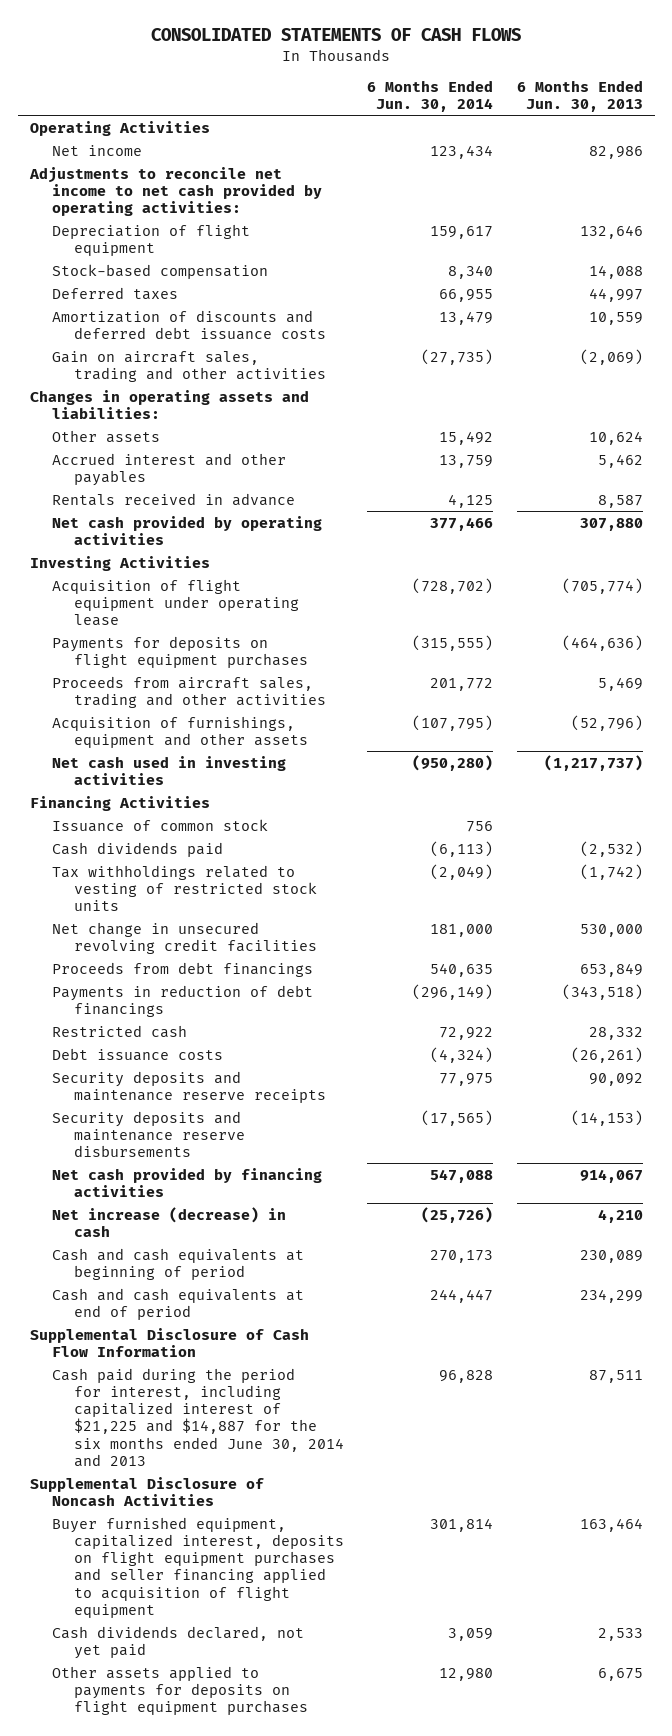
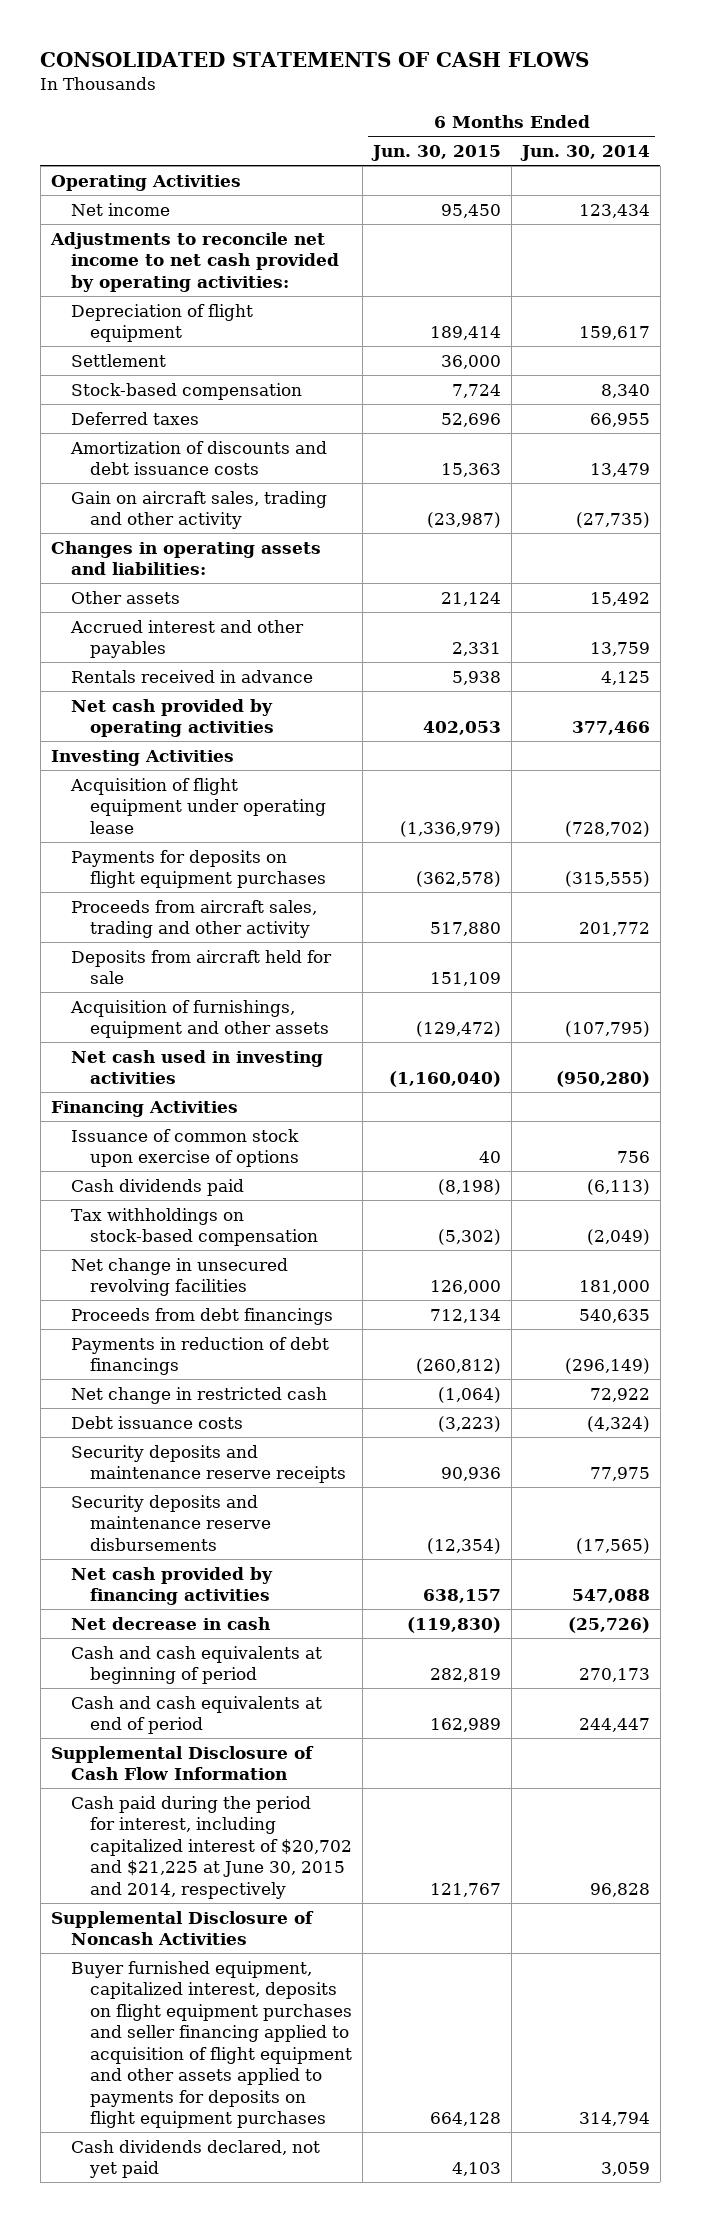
[516,79,643,113] 6 Months Ended Jun. 30, 2013 -> none
none -> [371,144,502,161] Jun. 30, 2015
none -> [70,353,166,367] Settlement
[51,309,326,340] Amortization of discounts and deferred debt issuance costs -> [69,440,327,476] Amortization of discounts and debt issuance costs
[51,350,326,382] Gain on aircraft sales, trading and other activities -> [70,490,327,530] Gain on aircraft sales, trading and other activity
[51,675,326,708] Proceeds from aircraft sales, trading and other activities -> [70,899,317,939] Proceeds from aircraft sales, trading and other activity
none -> [70,949,332,985] Deposits from aircraft held for sale
[51,818,268,832] Issuance of common stock -> [70,1128,300,1168] Issuance of common stock upon exercise of options
[51,864,317,912] Tax withholdings related to vesting of restricted stock units -> [70,1207,319,1247] Tax withholdings on stock-based compensation
[51,921,317,954] Net change in unsecured revolving credit facilities -> [70,1257,288,1297] Net change in unsecured revolving facilities
[51,1024,187,1038] Restricted cash -> [70,1386,327,1404] Net change in restricted cash
[51,1206,286,1237] Net increase (decrease) in cash -> [70,1616,270,1630] Net decrease in cash
[51,1367,344,1468] Cash paid during the period for interest, including capitalized interest of $21,225 and $14,887 for the six months ended June 30, 2014 and 2013 -> [70,1795,353,1899] Cash paid during the period for interest, including capitalized interest of $20,702 and $21,225 at June 30, 2015 and 2014, respectively
[51,1516,344,1619] Buyer furnished equipment, capitalized interest, deposits on flight equipment purchases and seller financing applied to acquisition of flight equipment -> [70,1960,353,2129] Buyer furnished equipment, capitalized interest, deposits on flight equipment purchases and seller financing applied to acquisition of flight equipment and other assets applied to payments for deposits on flight equipment purchases
[430,1517,494,1532] 301,814 -> [579,2112,651,2127] 314,794
[51,1665,308,1716] Other assets applied to payments for deposits on flight equipment purchases -> none

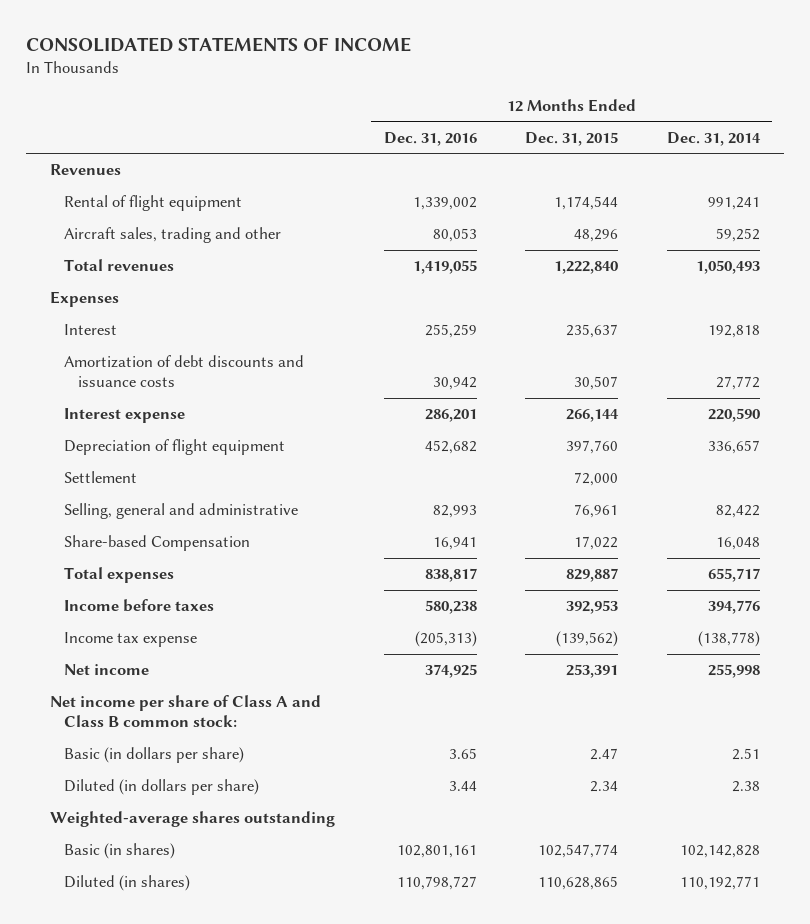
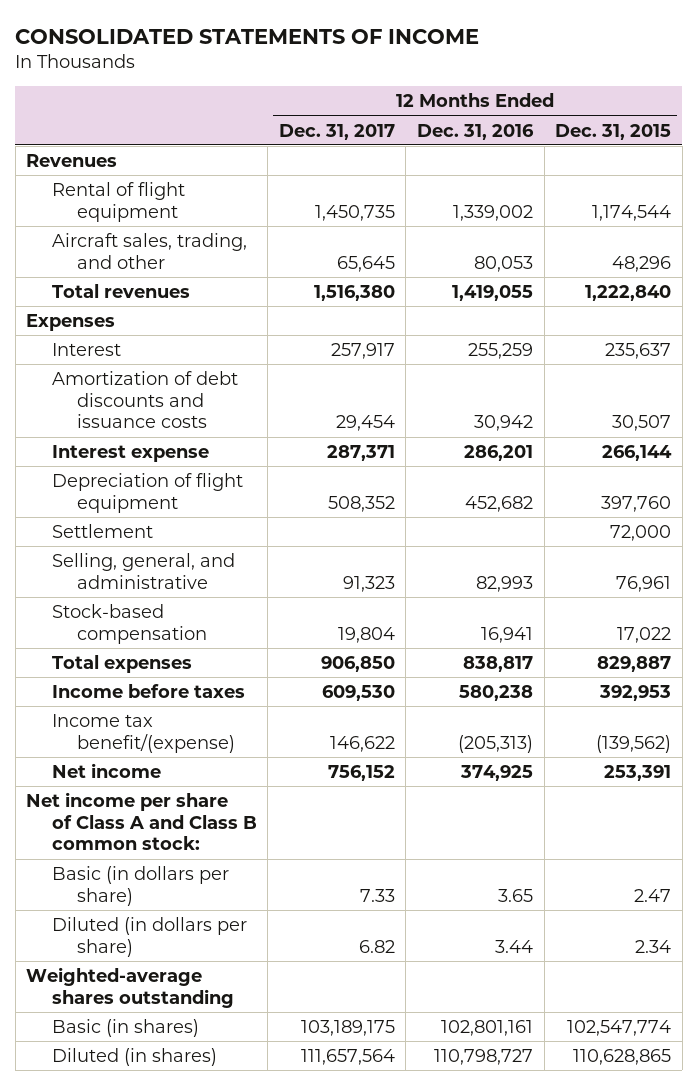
[666,131,761,146] Dec. 31, 2014 -> none
none -> [278,123,395,140] Dec. 31, 2017
[63,227,281,244] Aircraft sales, trading and other -> [51,233,247,269] Aircraft sales, trading, and other
[63,503,298,520] Selling, general and administrative -> [51,553,235,589] Selling, general, and administrative
[63,535,250,552] Share-based Compensation -> [51,604,207,644] Stock-based compensation
[63,632,197,648] Income tax expense -> [51,714,235,753] Income tax benefit/(expense)

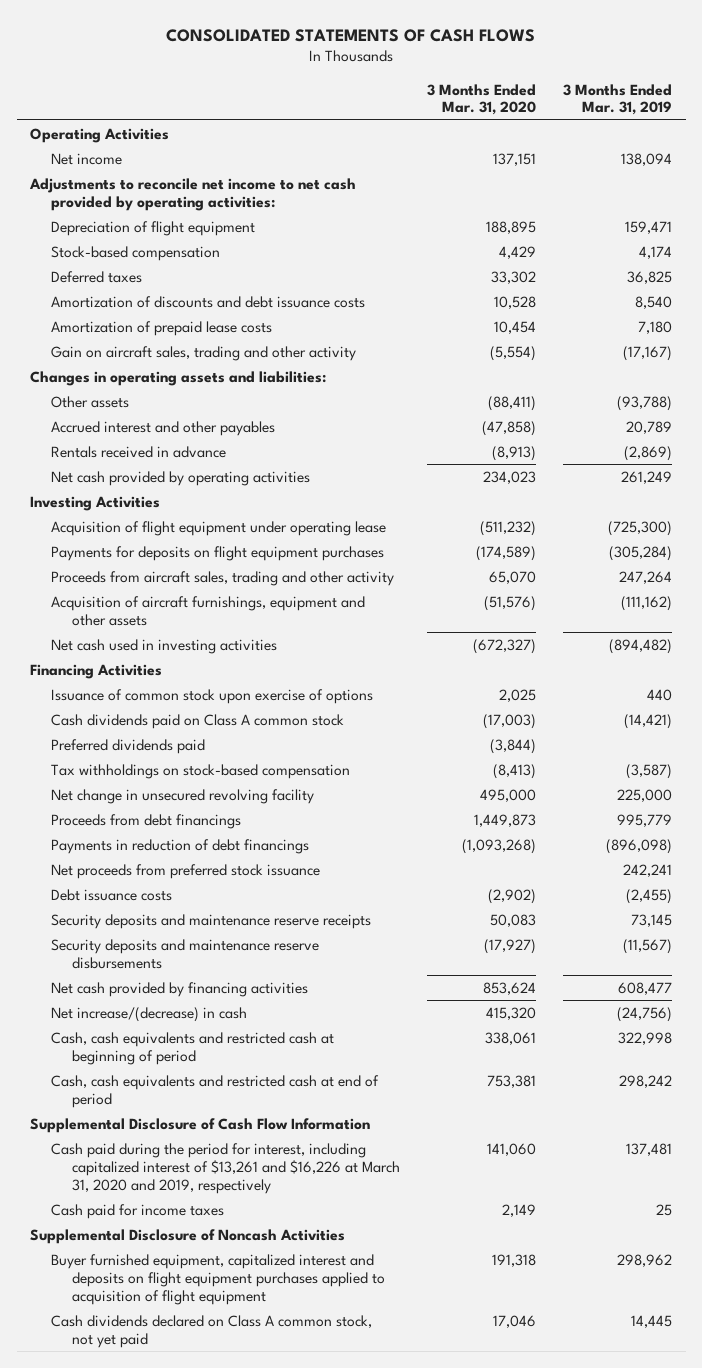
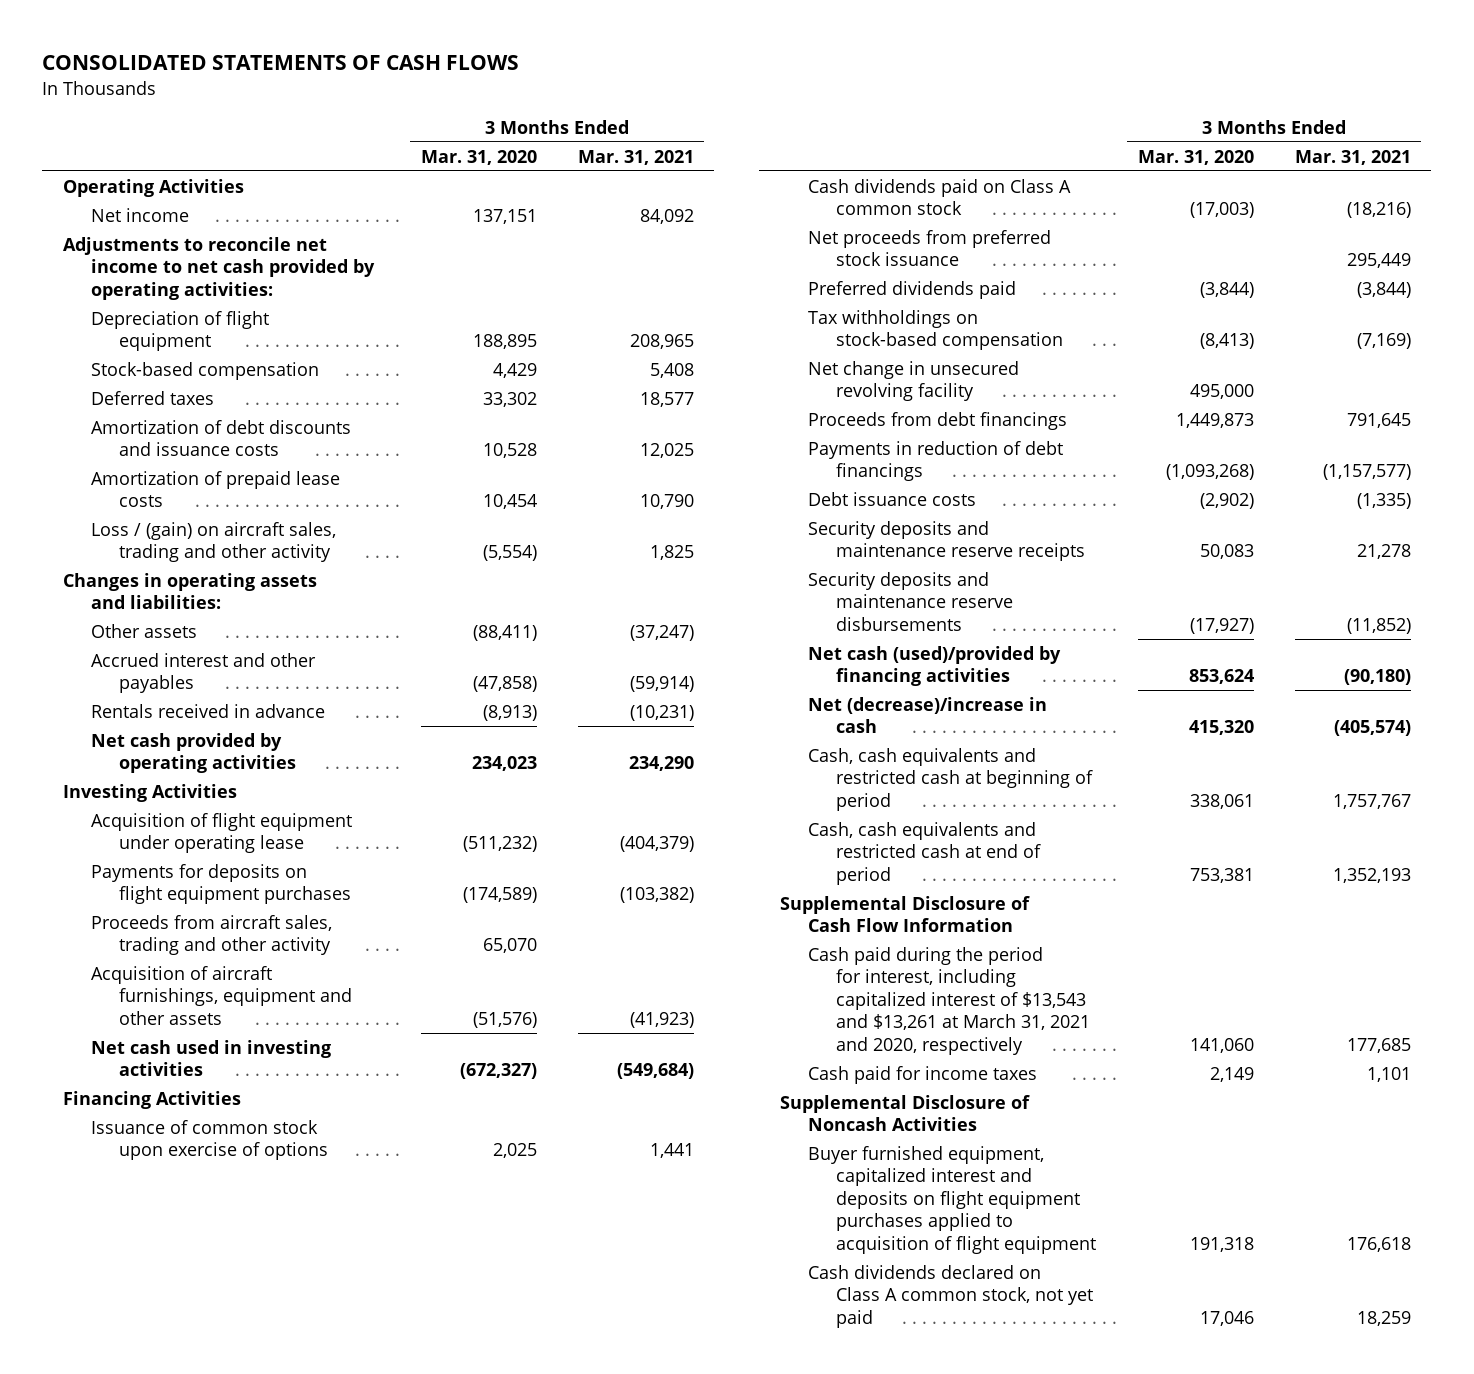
[563,83,673,116] 3 Months Ended Mar. 31, 2019 -> none
none -> [577,149,694,165] Mar. 31, 2021
[51,295,366,308] Amortization of discounts and debt issuance costs -> [91,419,352,457] Amortization of debt discounts and issuance costs
[51,345,357,361] Gain on aircraft sales, trading and other activity -> [91,521,337,563] Loss / (gain) on aircraft sales, trading and other activity
[51,863,321,879] Net proceeds from preferred stock issuance -> [808,229,1052,267] Net proceeds from preferred stock issuance
[51,981,309,997] Net cash provided by financing activities -> [808,645,1062,687] Net cash (used)/provided by financing activities
[51,1006,248,1022] Net increase/(decrease) in cash -> [808,696,1048,734] Net (decrease)/increase in cash
[51,1142,401,1194] Cash paid during the period for interest, including capitalized interest of $13,261 and $16,226 at March 31, 2020 and 2019, respectively -> [808,946,1091,1055] Cash paid during the period for interest, including capitalized interest of $13,543 and $13,261 at March 31, 2021 and 2020, respectively

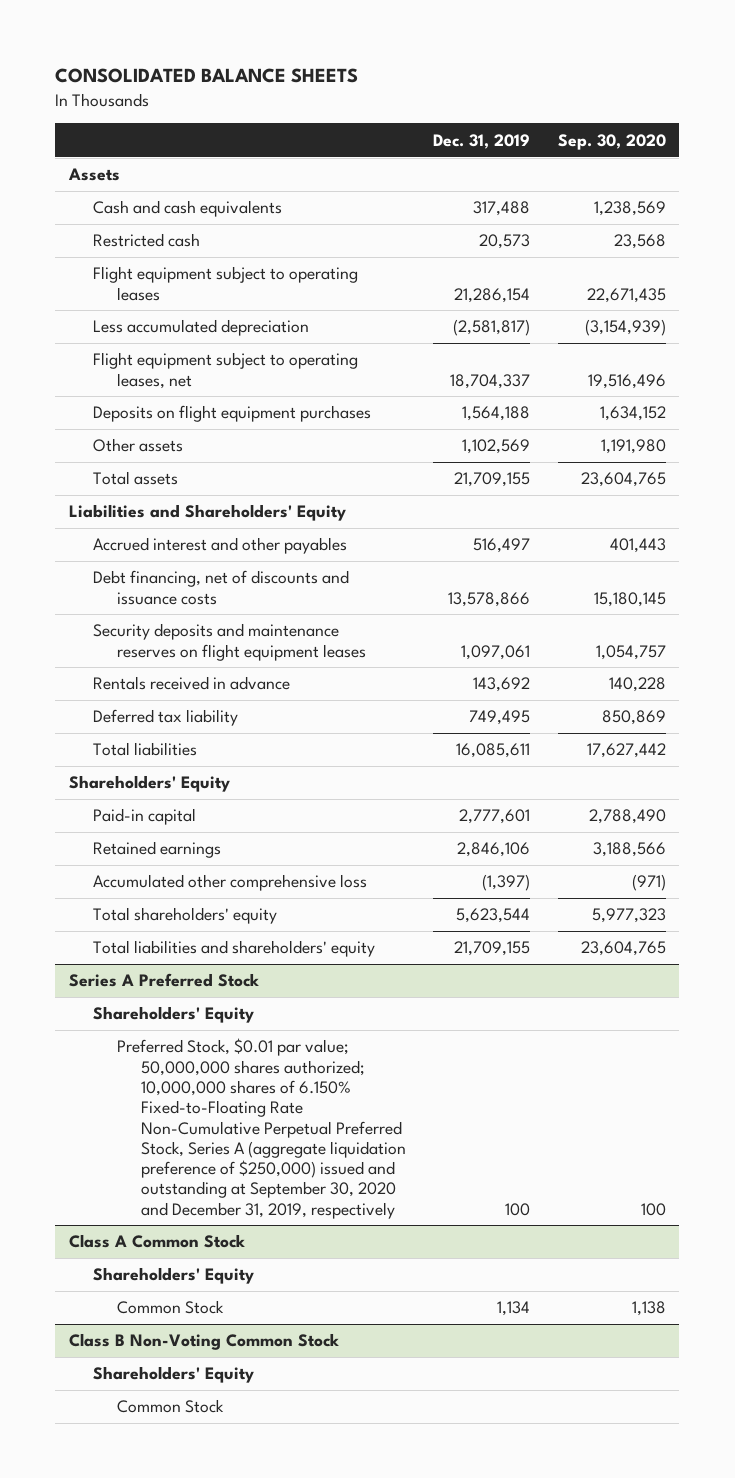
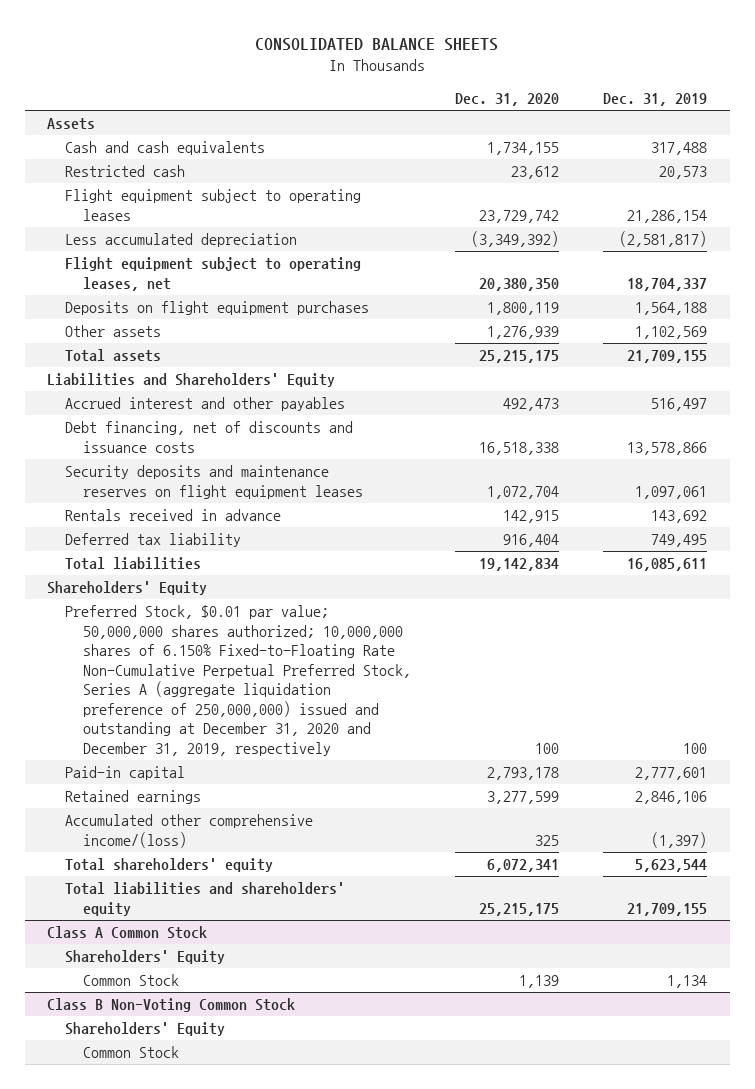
[557,133,666,150] Sep. 30, 2020 -> none
none -> [455,93,560,107] Dec. 31, 2020
none -> [65,605,411,756] Preferred Stock, $0.01 par value; 50,000,000 shares authorized; 10,000,000 shares of 6.150% Fixed-to-Floating Rate Non-Cumulative Perpetual Preferred Stock, Series A (aggregate liquidation preference of 250,000,000) issued and outstanding at December 31, 2020 and December 31, 2019, respectively
[92,874,367,892] Accumulated other comprehensive loss -> [65,814,314,848] Accumulated other comprehensive income/(loss)
[68,973,259,988] Series A Preferred Stock -> none
[92,1006,254,1024] Shareholders' Equity -> none
[117,1038,407,1219] Preferred Stock, $0.01 par value; 50,000,000 shares authorized; 10,000,000 shares of 6.150% Fixed-to-Floating Rate Non-Cumulative Perpetual Preferred Stock, Series A (aggregate liquidation preference of $250,000) issued and outstanding at September 30, 2020 and December 31, 2019, respectively -> none

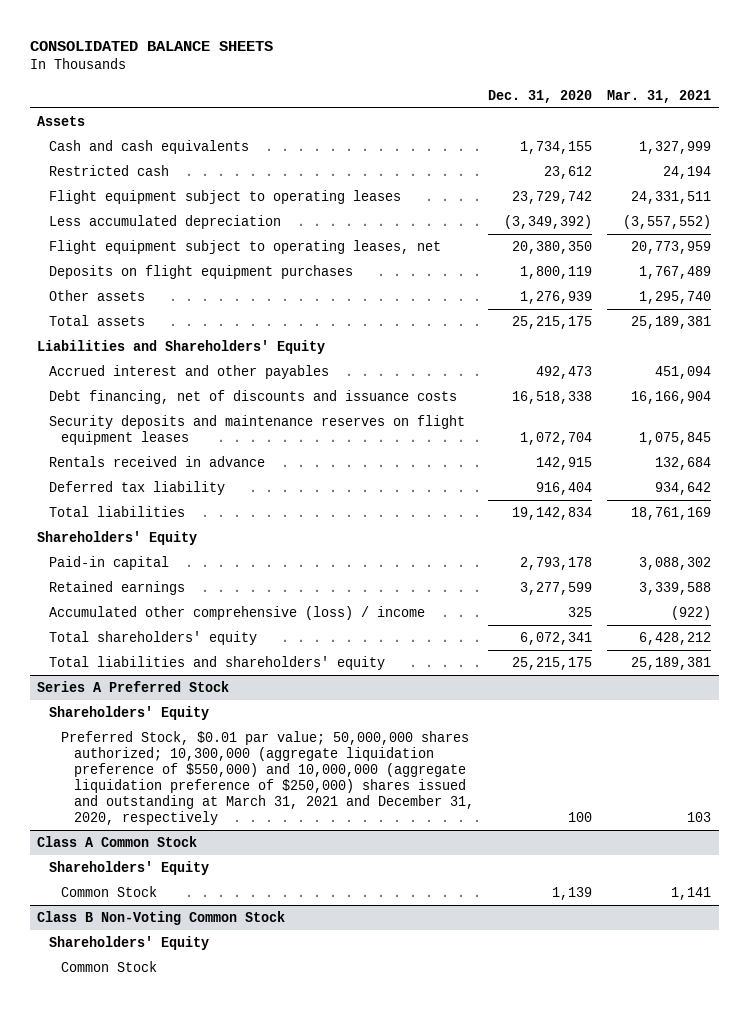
[603,93,708,107] Dec. 31, 2019 -> none
none -> [607,89,712,103] Mar. 31, 2021
[65,605,411,756] Preferred Stock, $0.01 par value; 50,000,000 shares authorized; 10,000,000 shares of 6.150% Fixed-to-Floating Rate Non-Cumulative Perpetual Preferred Stock, Series A (aggregate liquidation preference of 250,000,000) issued and outstanding at December 31, 2020 and December 31, 2019, respectively -> none
[65,814,314,848] Accumulated other comprehensive income/(loss) -> [49,605,426,620] Accumulated other comprehensive (loss) / income
none -> [37,680,230,692] Series A Preferred Stock
none -> [49,705,210,720] Shareholders' Equity
none -> [61,730,474,826] Preferred Stock, $0.01 par value; 50,000,000 shares authorized; 10,300,000 (aggregate liquidation preference of $550,000) and 10,000,000 (aggregate liquidation preference of $250,000) shares issued and outstanding at March 31, 2021 and December 31, 2020, respectively

